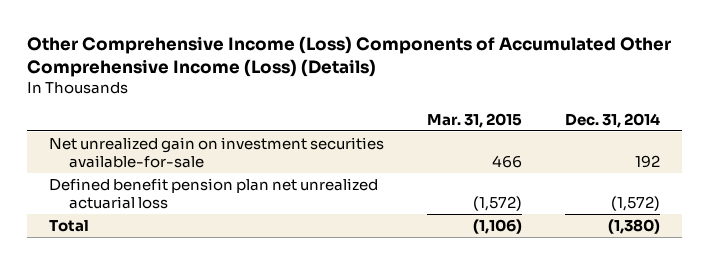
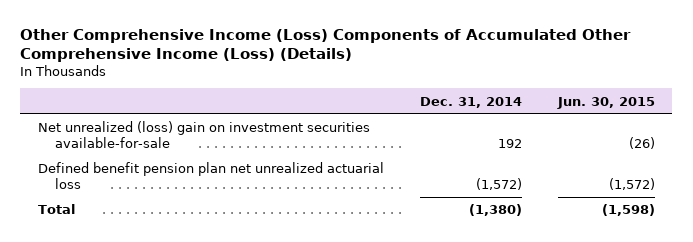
[426,112,522,128] Mar. 31, 2015 -> none
none -> [556,96,655,109] Jun. 30, 2015
[48,136,384,168] Net unrealized gain on investment securities available-for-sale -> [38,121,371,149] Net unrealized (loss) gain on investment securities available-for-sale

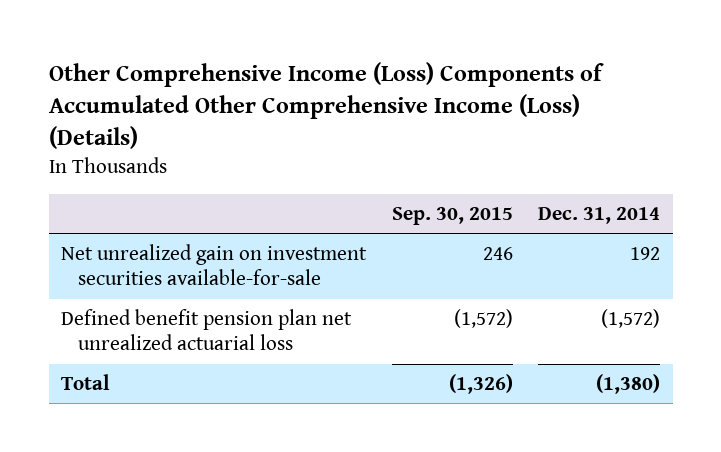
[556,96,655,109] Jun. 30, 2015 -> none
none -> [391,207,513,226] Sep. 30, 2015
[38,121,371,149] Net unrealized (loss) gain on investment securities available-for-sale -> [61,244,368,286] Net unrealized gain on investment securities available-for-sale

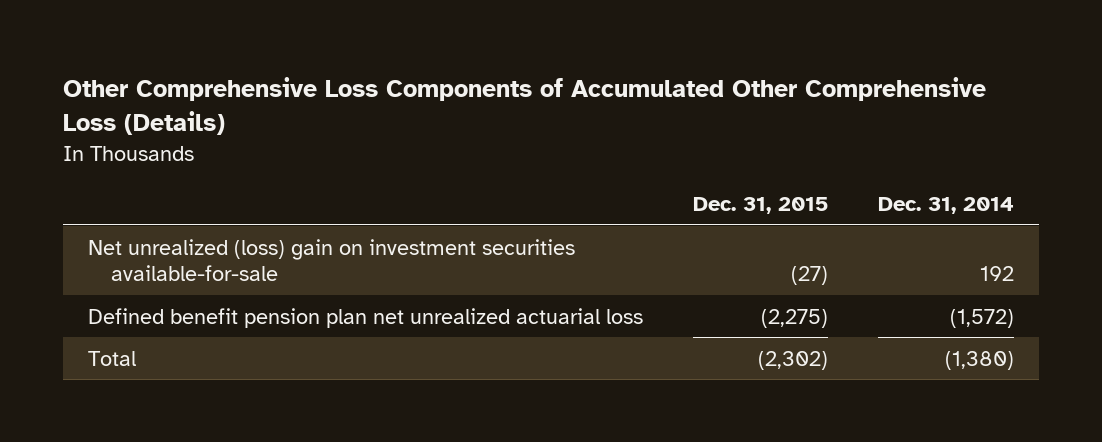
[48,61,604,150] Other Comprehensive Income (Loss) Components of Accumulated Other Comprehensive Income (Loss) (Details) -> [63,77,987,136] Other Comprehensive Loss Components of Accumulated Other Comprehensive Loss (Details)
[391,207,513,226] Sep. 30, 2015 -> none
none -> [692,197,828,215] Dec. 31, 2015
[61,244,368,286] Net unrealized gain on investment securities available-for-sale -> [88,238,576,282] Net unrealized (loss) gain on investment securities available-for-sale

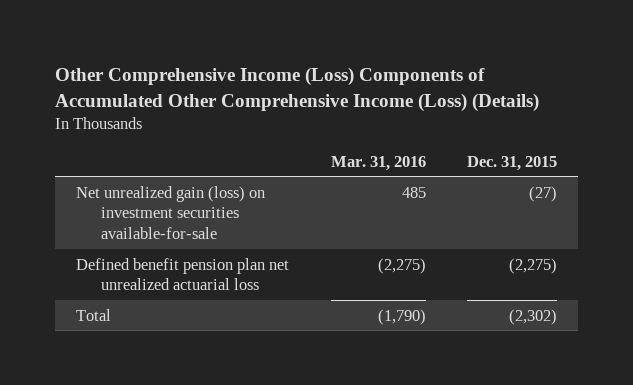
[63,77,987,136] Other Comprehensive Loss Components of Accumulated Other Comprehensive Loss (Details) -> [55,67,540,113] Other Comprehensive Income (Loss) Components of Accumulated Other Comprehensive Income (Loss) (Details)
[877,197,1014,215] Dec. 31, 2014 -> none
none -> [330,155,426,171] Mar. 31, 2016
[88,238,576,282] Net unrealized (loss) gain on investment securities available-for-sale -> [76,185,266,239] Net unrealized gain (loss) on investment securities available-for-sale

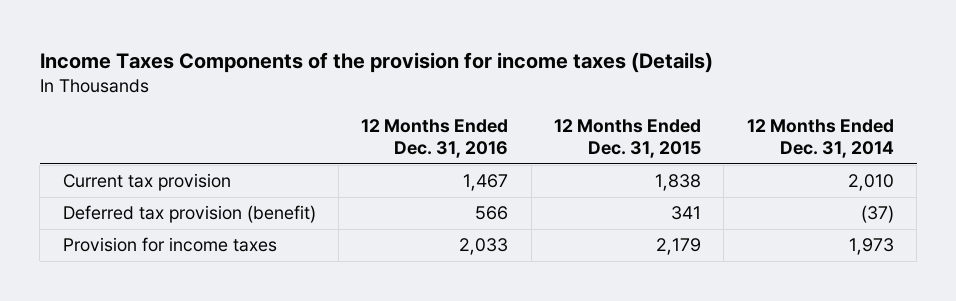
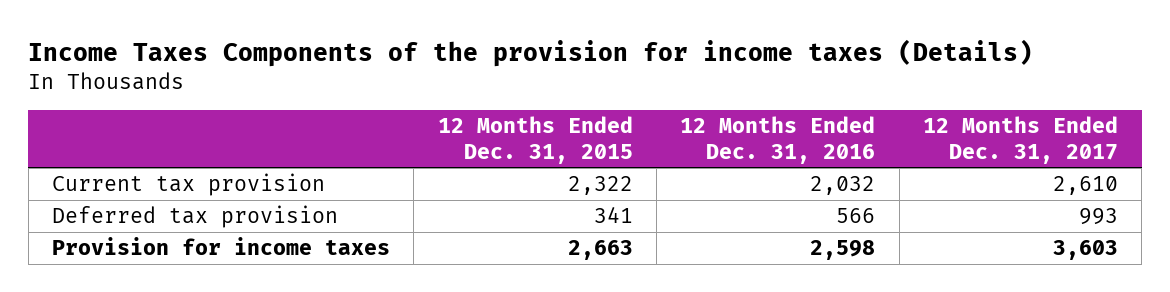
[746,119,894,159] 12 Months Ended Dec. 31, 2014 -> none
none -> [923,116,1119,164] 12 Months Ended Dec. 31, 2017
[463,174,509,192] 1,467 -> [810,176,876,196] 2,032
[655,174,702,192] 1,838 -> [567,176,633,196] 2,322
[62,205,316,224] Deferred tax provision (benefit) -> [52,205,339,229] Deferred tax provision
[459,238,509,256] 2,033 -> [810,240,876,261] 2,598
[656,238,702,256] 2,179 -> [567,240,633,261] 2,663

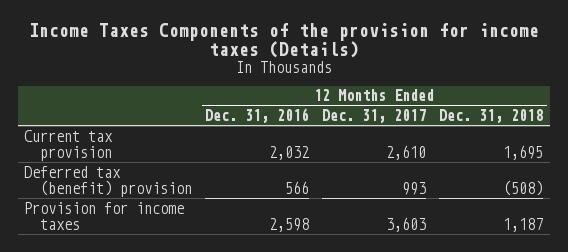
[437,116,633,164] 12 Months Ended Dec. 31, 2015 -> none
none -> [439,109,544,124] Dec. 31, 2018
[52,205,339,229] Deferred tax provision -> [24,165,192,197] Deferred tax (benefit) provision

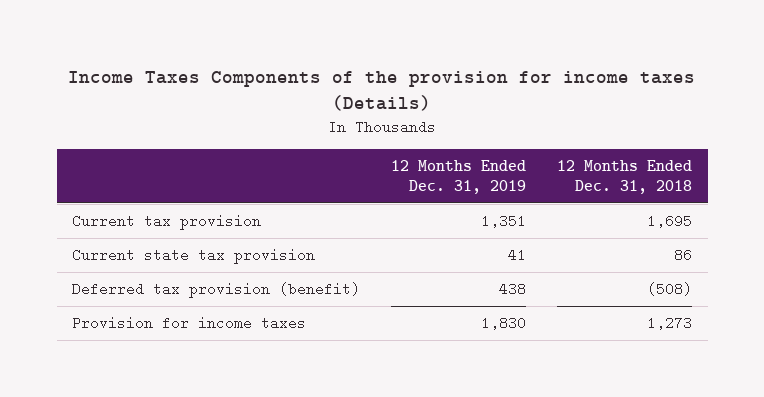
[204,108,309,124] Dec. 31, 2016 -> none
[322,109,427,124] Dec. 31, 2017 -> none
none -> [391,159,527,195] 12 Months Ended Dec. 31, 2019
none -> [72,247,316,264] Current state tax provision
[24,165,192,197] Deferred tax (benefit) provision -> [72,281,361,298] Deferred tax provision (benefit)
[503,217,544,232] 1,187 -> [647,315,693,330] 1,273

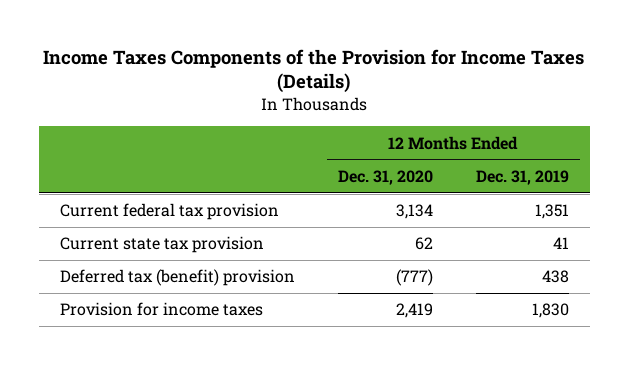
[68,70,696,112] Income Taxes Components of the provision for income taxes (Details) -> [43,48,585,94] Income Taxes Components of the Provision for Income Taxes (Details)
[557,159,693,195] 12 Months Ended Dec. 31, 2018 -> none
none -> [337,170,433,186] Dec. 31, 2020
[72,213,262,230] Current tax provision -> [60,203,280,221] Current federal tax provision
[72,281,361,298] Deferred tax provision (benefit) -> [60,269,296,287] Deferred tax (benefit) provision

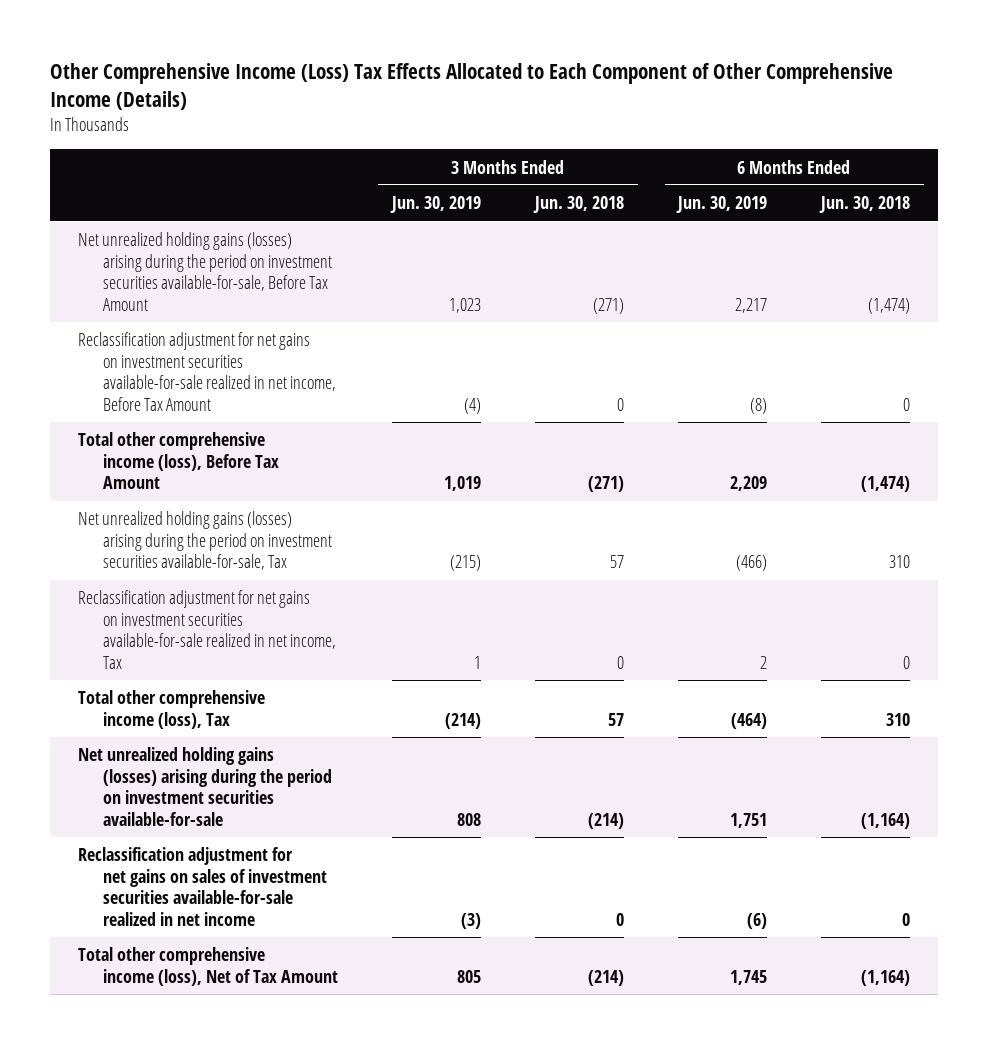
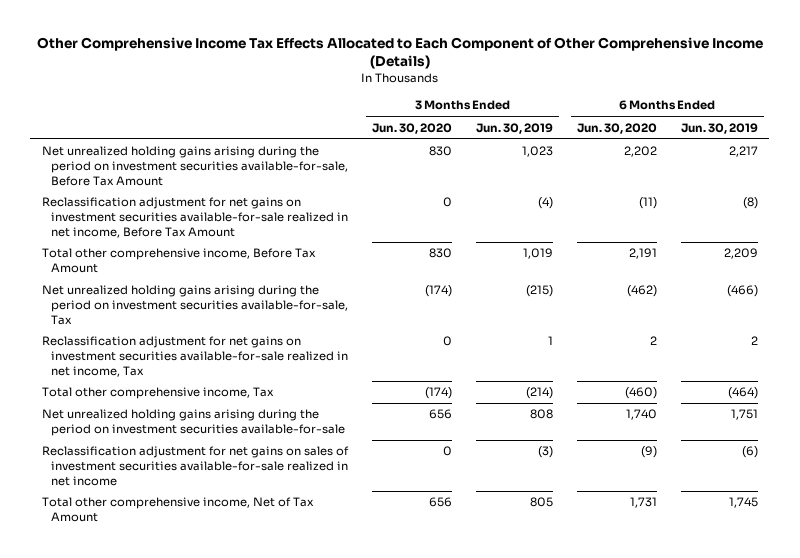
[50,62,894,110] Other Comprehensive Income (Loss) Tax Effects Allocated to Each Component of Other Comprehensive Income (Details) -> [36,37,763,70] Other Comprehensive Income Tax Effects Allocated to Each Component of Other Comprehensive Income (Details)
[533,196,625,214] Jun. 30, 2018 -> none
[819,196,911,214] Jun. 30, 2018 -> none
none -> [372,122,453,134] Jun. 30, 2020
none -> [576,122,657,134] Jun. 30, 2020
[77,232,332,312] Net unrealized holding gains (losses) arising during the period on investment securities available-for-sale, Before Tax Amount -> [42,146,349,186] Net unrealized holding gains arising during the period on investment securities available-for-sale, Before Tax Amount
[77,432,279,490] Total other comprehensive income (loss), Before Tax Amount -> [42,248,317,273] Total other comprehensive income, Before Tax Amount
[77,511,332,571] Net unrealized holding gains (losses) arising during the period on investment securities available-for-sale, Tax -> [42,285,349,325] Net unrealized holding gains arising during the period on investment securities available-for-sale, Tax
[77,690,265,729] Total other comprehensive income (loss), Tax -> [42,387,275,400] Total other comprehensive income, Tax
[77,747,332,827] Net unrealized holding gains (losses) arising during the period on investment securities available-for-sale -> [42,409,346,436] Net unrealized holding gains arising during the period on investment securities available-for-sale
[77,947,338,986] Total other comprehensive income (loss), Net of Tax Amount -> [42,497,315,522] Total other comprehensive income, Net of Tax Amount

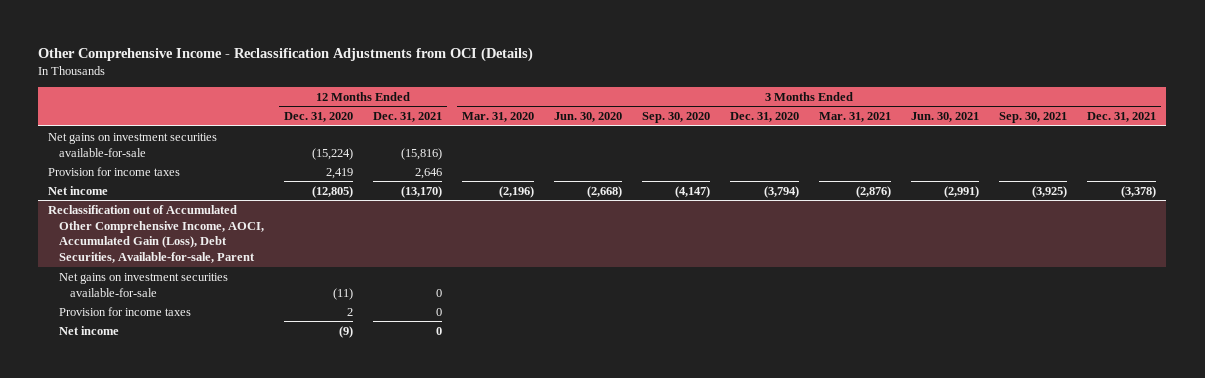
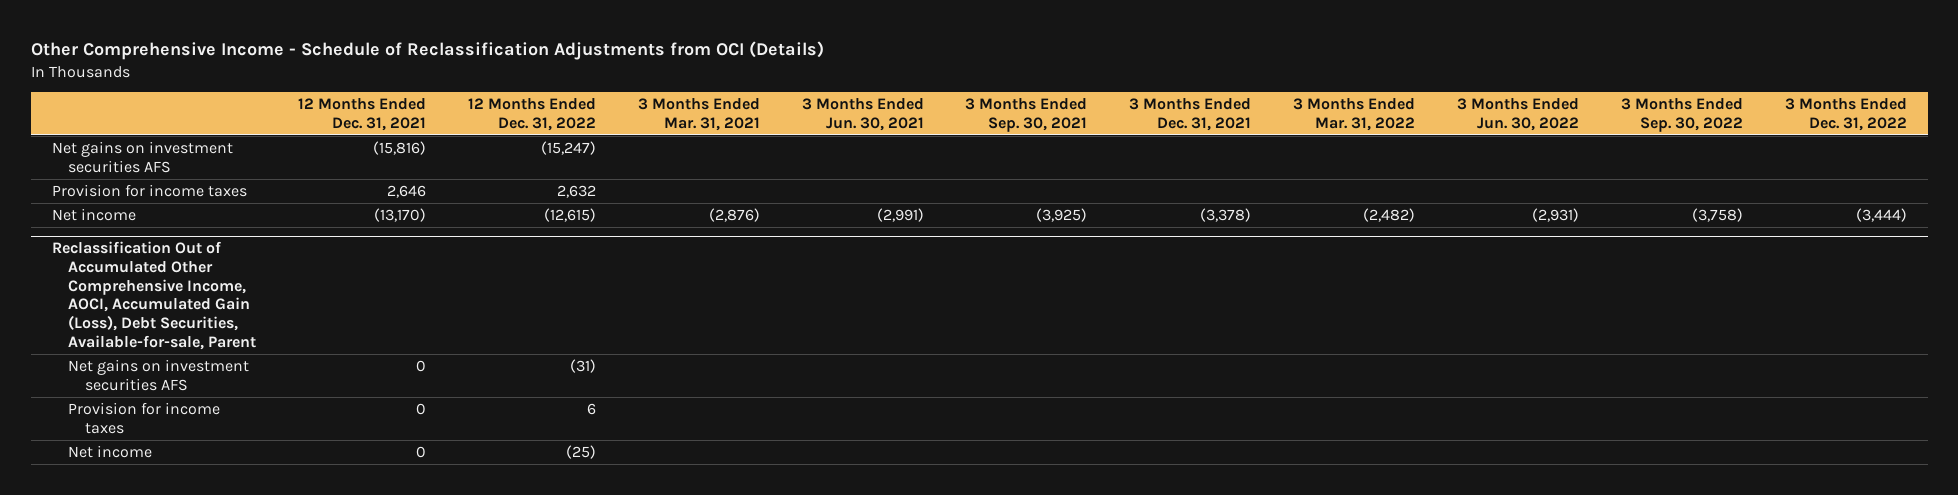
[38,46,534,62] Other Comprehensive Income - Reclassification Adjustments from OCI (Details) -> [30,41,824,61] Other Comprehensive Income - Schedule of Reclassification Adjustments from OCI (Details)
[284,111,354,122] Dec. 31, 2020 -> none
[462,111,535,122] Mar. 31, 2020 -> none
[554,111,623,122] Jun. 30, 2020 -> none
[642,111,711,123] Sep. 30, 2020 -> none
[730,111,800,122] Dec. 31, 2020 -> none
none -> [467,98,596,131] 12 Months Ended Dec. 31, 2022
none -> [1293,98,1416,131] 3 Months Ended Mar. 31, 2022
none -> [1456,98,1579,131] 3 Months Ended Jun. 30, 2022
none -> [1620,98,1743,132] 3 Months Ended Sep. 30, 2022
none -> [1784,98,1907,131] 3 Months Ended Dec. 31, 2022
[48,132,218,157] Net gains on investment securities available-for-sale -> [51,140,233,173] Net gains on investment securities AFS
[48,204,265,264] Reclassification out of Accumulated Other Comprehensive Income, AOCI, Accumulated Gain (Loss), Debt Securities, Available-for-sale, Parent -> [51,241,257,350] Reclassification Out of Accumulated Other Comprehensive Income, AOCI, Accumulated Gain (Loss), Debt Securities, Available-for-sale, Parent
[59,272,229,297] Net gains on investment securities available-for-sale -> [68,358,250,391] Net gains on investment securities AFS

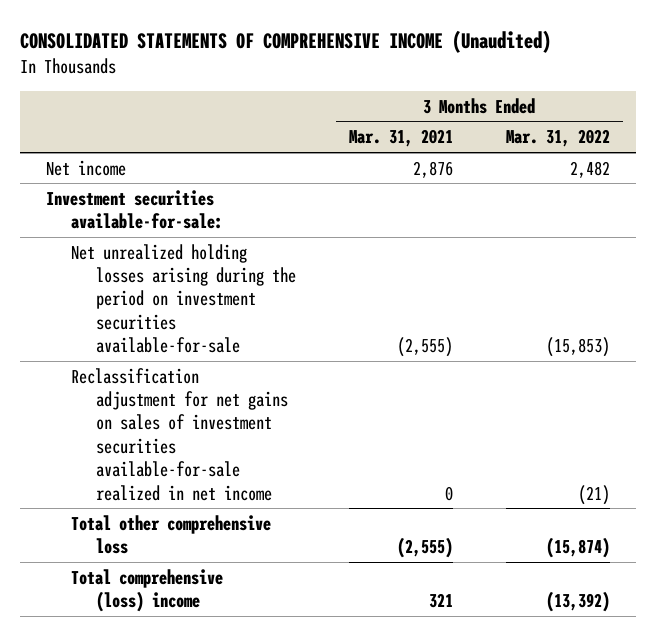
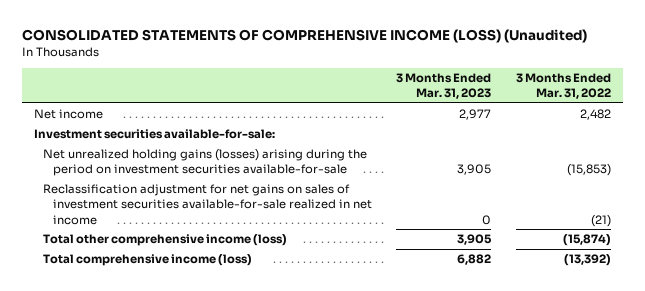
[19,30,551,54] CONSOLIDATED STATEMENTS OF COMPREHENSIVE INCOME (Unaudited) -> [21,29,587,44] CONSOLIDATED STATEMENTS OF COMPREHENSIVE INCOME (LOSS) (Unaudited)
[348,129,453,148] Mar. 31, 2021 -> none
none -> [396,72,492,100] 3 Months Ended Mar. 31, 2023
[71,243,296,354] Net unrealized holding losses arising during the period on investment securities available-for-sale -> [43,149,368,177] Net unrealized holding gains (losses) arising during the period on investment securities available-for-sale
[71,514,272,554] Total other comprehensive loss -> [43,234,288,247] Total other comprehensive income (loss)
[71,568,224,612] Total comprehensive (loss) income -> [43,254,253,267] Total comprehensive income (loss)

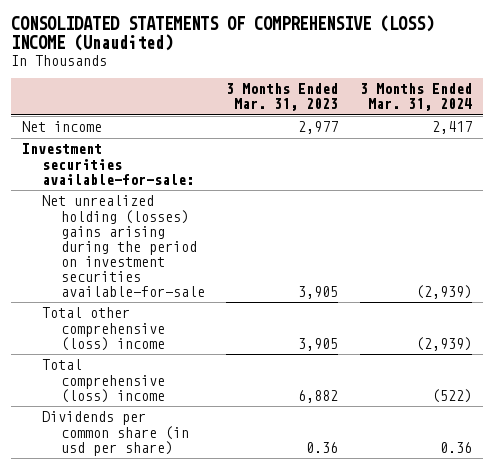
[21,29,587,44] CONSOLIDATED STATEMENTS OF COMPREHENSIVE INCOME (LOSS) (Unaudited) -> [11,15,435,52] CONSOLIDATED STATEMENTS OF COMPREHENSIVE (LOSS) INCOME (Unaudited)
[515,72,611,100] 3 Months Ended Mar. 31, 2022 -> none
none -> [359,83,472,112] 3 Months Ended Mar. 31, 2024
[43,184,372,225] Reclassification adjustment for net gains on sales of investment securities available-for-sale realized in net income -> none
[43,149,368,177] Net unrealized holding gains (losses) arising during the period on investment securities available-for-sale -> [41,195,206,298] Net unrealized holding (losses) gains arising during the period on investment securities available-for-sale
[43,234,288,247] Total other comprehensive income (loss) -> [41,307,166,351] Total other comprehensive (loss) income
[43,254,253,267] Total comprehensive income (loss) -> [41,359,166,403] Total comprehensive (loss) income
none -> [41,411,190,456] Dividends per common share (in usd per share)

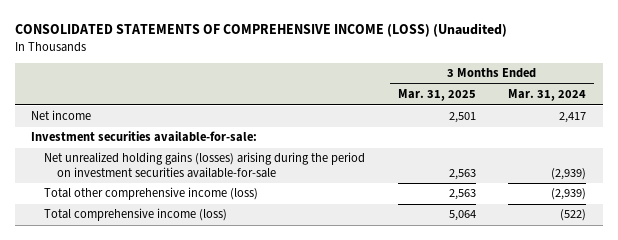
[11,15,435,52] CONSOLIDATED STATEMENTS OF COMPREHENSIVE (LOSS) INCOME (Unaudited) -> [15,23,508,38] CONSOLIDATED STATEMENTS OF COMPREHENSIVE INCOME (LOSS) (Unaudited)
[226,83,339,112] 3 Months Ended Mar. 31, 2023 -> none
none -> [397,89,476,102] Mar. 31, 2025
[41,411,190,456] Dividends per common share (in usd per share) -> none
[41,195,206,298] Net unrealized holding (losses) gains arising during the period on investment securities available-for-sale -> [44,152,366,178] Net unrealized holding gains (losses) arising during the period on investment securities available-for-sale
[41,307,166,351] Total other comprehensive (loss) income -> [44,187,259,201] Total other comprehensive income (loss)
[41,359,166,403] Total comprehensive (loss) income -> [44,208,228,222] Total comprehensive income (loss)

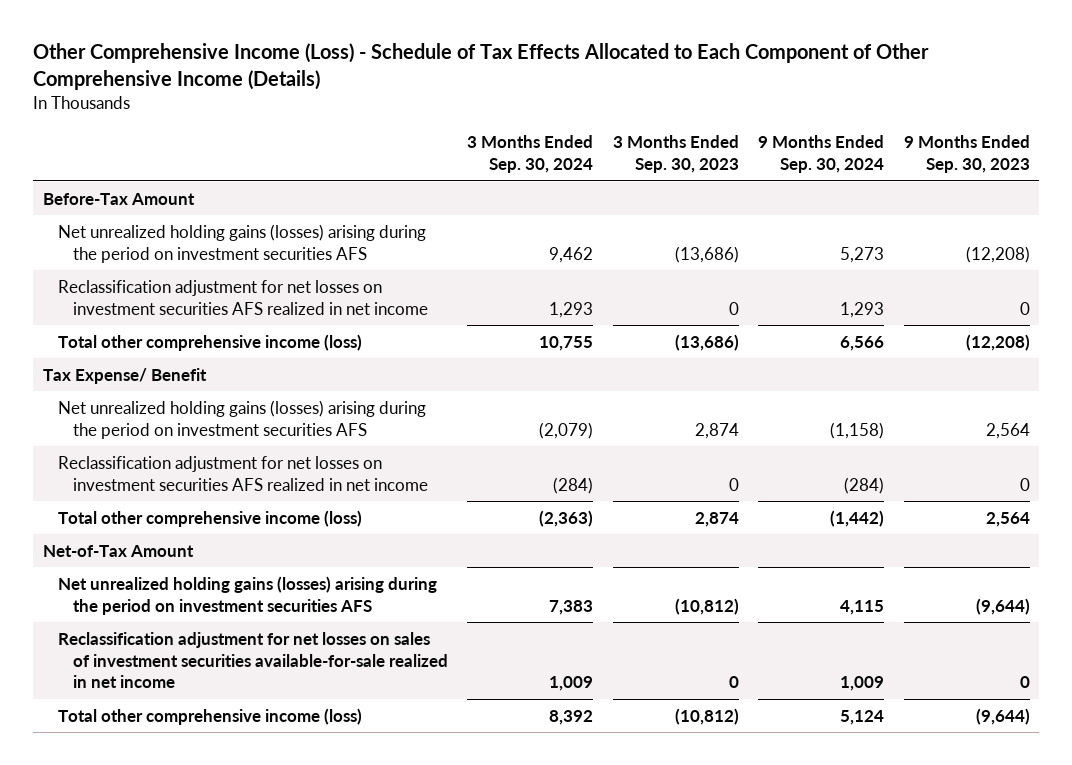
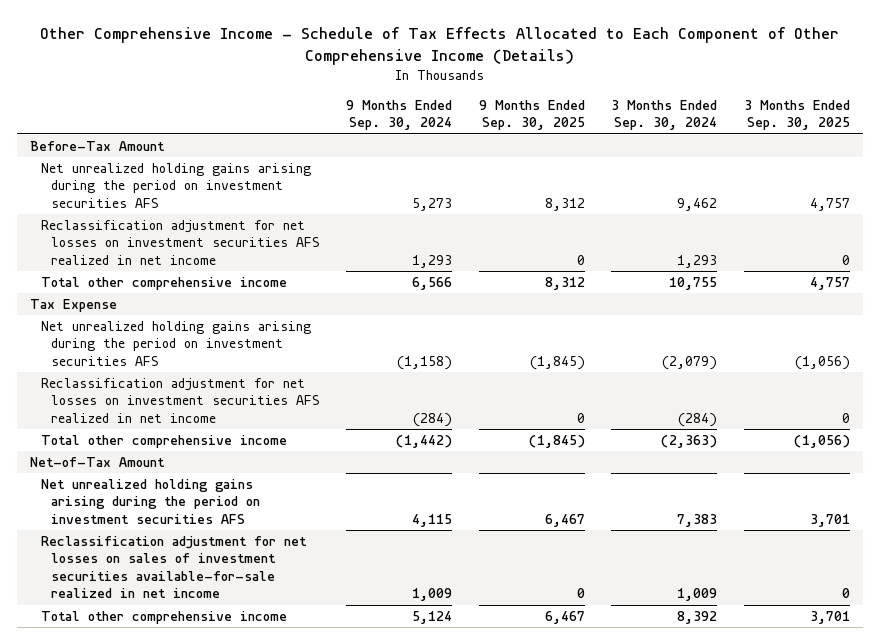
[33,43,930,90] Other Comprehensive Income (Loss) - Schedule of Tax Effects Allocated to Each Component of Other Comprehensive Income (Details) -> [39,27,839,65] Other Comprehensive Income - Schedule of Tax Effects Allocated to Each Component of Other Comprehensive Income (Details)
[612,135,739,174] 3 Months Ended Sep. 30, 2023 -> none
[903,135,1030,174] 9 Months Ended Sep. 30, 2023 -> none
none -> [478,99,585,131] 9 Months Ended Sep. 30, 2025
none -> [743,99,850,131] 3 Months Ended Sep. 30, 2025
[57,223,426,263] Net unrealized holding gains (losses) arising during the period on investment securities AFS -> [40,162,311,208] Net unrealized holding gains arising during the period on investment securities AFS
[57,333,362,351] Total other comprehensive income (loss) -> [40,276,287,290] Total other comprehensive income
[42,367,207,384] Tax Expense/ Benefit -> [30,298,118,312] Tax Expense
[57,399,426,439] Net unrealized holding gains (losses) arising during the period on investment securities AFS -> [40,320,311,366] Net unrealized holding gains arising during the period on investment securities AFS
[57,509,362,527] Total other comprehensive income (loss) -> [40,434,287,448] Total other comprehensive income
[57,575,437,615] Net unrealized holding gains (losses) arising during the period on investment securities AFS -> [40,478,261,524] Net unrealized holding gains arising during the period on investment securities AFS
[57,707,362,725] Total other comprehensive income (loss) -> [40,610,287,624] Total other comprehensive income

